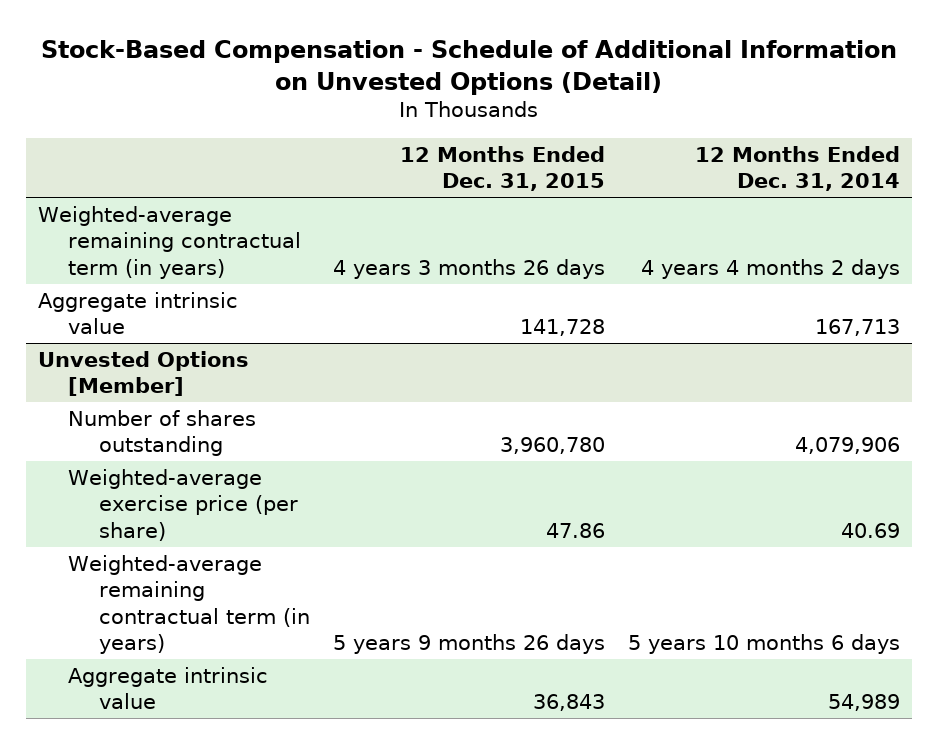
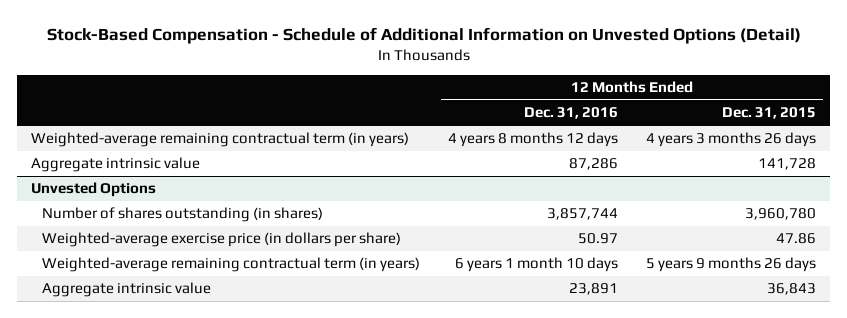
[695,145,901,192] 12 Months Ended Dec. 31, 2014 -> none
none -> [524,107,619,120] Dec. 31, 2016
[37,350,249,397] Unvested Options [Member] -> [31,182,157,198] Unvested Options
[68,409,257,457] Number of shares outstanding -> [41,207,323,223] Number of shares outstanding (in shares)
[68,468,298,541] Weighted-average exercise price (per share) -> [41,232,401,248] Weighted-average exercise price (in dollars per share)

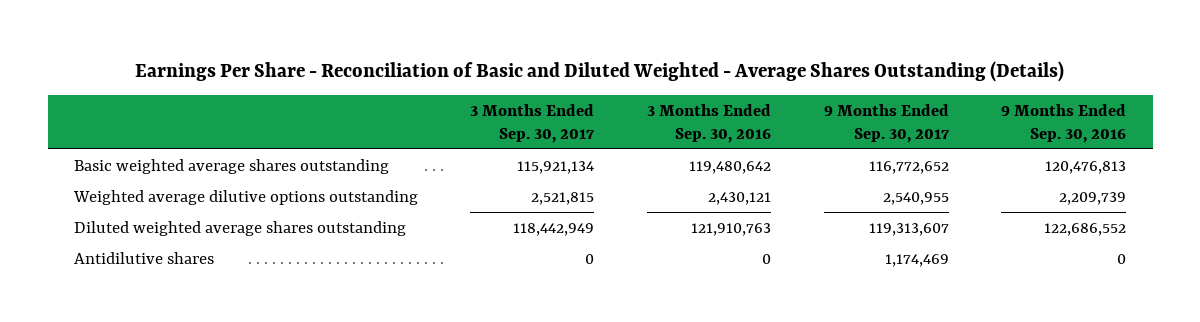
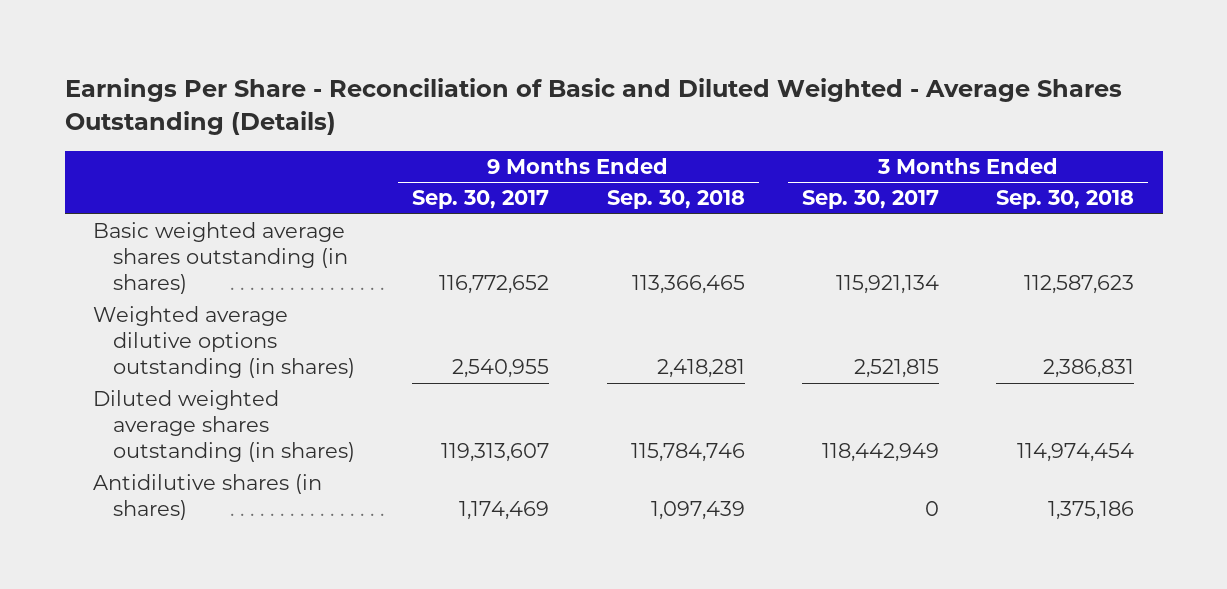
[647,103,772,143] 3 Months Ended Sep. 30, 2016 -> none
[1001,103,1127,143] 9 Months Ended Sep. 30, 2016 -> none
none -> [606,190,745,210] Sep. 30, 2018
none -> [996,190,1135,210] Sep. 30, 2018
[73,158,389,174] Basic weighted average shares outstanding -> [93,222,349,295] Basic weighted average shares outstanding (in shares)
[72,189,418,205] Weighted average dilutive options outstanding -> [93,306,356,379] Weighted average dilutive options outstanding (in shares)
[73,220,406,236] Diluted weighted average shares outstanding -> [93,390,356,463] Diluted weighted average shares outstanding (in shares)
[73,251,214,264] Antidilutive shares -> [93,474,323,521] Antidilutive shares (in shares)

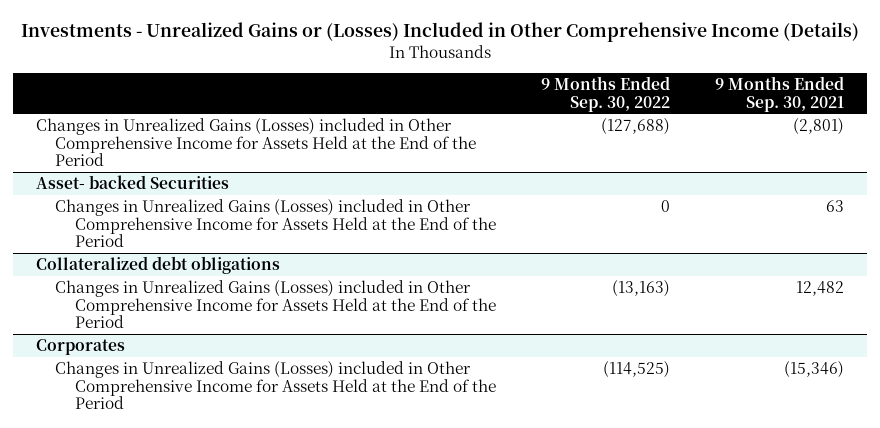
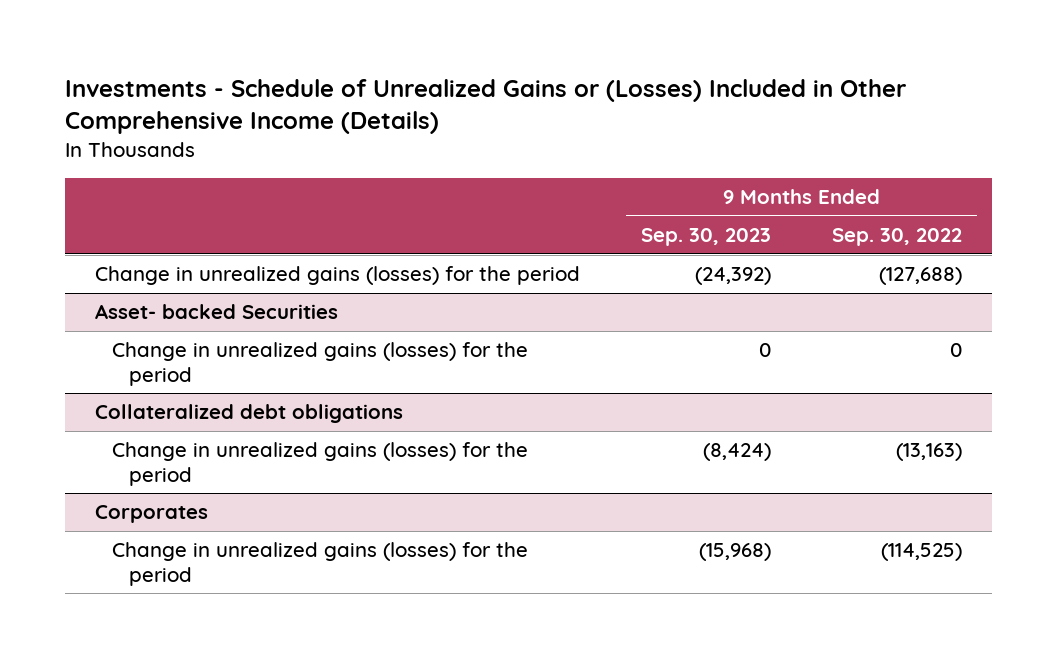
[21,22,860,43] Investments - Unrealized Gains or (Losses) Included in Other Comprehensive Income (Details) -> [64,79,906,135] Investments - Schedule of Unrealized Gains or (Losses) Included in Other Comprehensive Income (Details)
[715,75,845,112] 9 Months Ended Sep. 30, 2021 -> none
none -> [641,227,772,246] Sep. 30, 2023
[35,117,477,167] Changes in Unrealized Gains (Losses) included in Other Comprehensive Income for Assets Held at the End of the Period -> [95,266,581,286] Change in unrealized gains (losses) for the period
[55,198,496,248] Changes in Unrealized Gains (Losses) included in Other Comprehensive Income for Assets Held at the End of the Period -> [112,342,529,386] Change in unrealized gains (losses) for the period
[55,279,496,329] Changes in Unrealized Gains (Losses) included in Other Comprehensive Income for Assets Held at the End of the Period -> [112,442,529,486] Change in unrealized gains (losses) for the period
[55,360,496,410] Changes in Unrealized Gains (Losses) included in Other Comprehensive Income for Assets Held at the End of the Period -> [112,542,529,586] Change in unrealized gains (losses) for the period

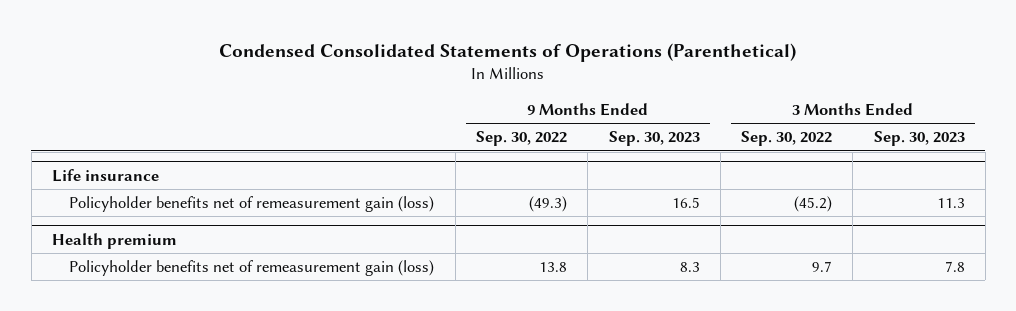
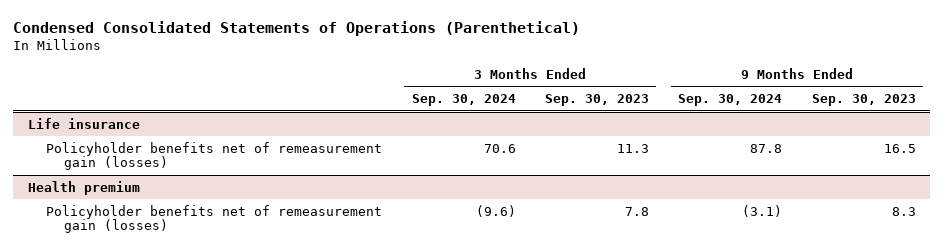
[475,131,567,147] Sep. 30, 2022 -> none
[741,131,833,147] Sep. 30, 2022 -> none
none -> [411,94,516,107] Sep. 30, 2024
none -> [678,94,783,107] Sep. 30, 2024
[69,196,435,213] Policyholder benefits net of remeasurement gain (loss) -> [46,141,383,171] Policyholder benefits net of remeasurement gain (losses)
[69,260,435,277] Policyholder benefits net of remeasurement gain (loss) -> [46,204,383,234] Policyholder benefits net of remeasurement gain (losses)

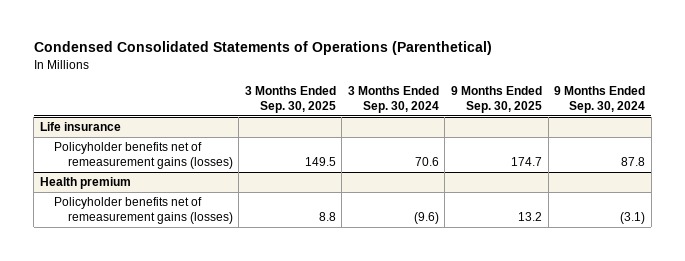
[544,94,649,107] Sep. 30, 2023 -> none
[811,94,916,107] Sep. 30, 2023 -> none
none -> [244,85,336,113] 3 Months Ended Sep. 30, 2025
none -> [451,85,543,113] 9 Months Ended Sep. 30, 2025
[46,141,383,171] Policyholder benefits net of remeasurement gain (losses) -> [53,142,233,170] Policyholder benefits net of remeasurement gains (losses)
[46,204,383,234] Policyholder benefits net of remeasurement gain (losses) -> [53,197,233,225] Policyholder benefits net of remeasurement gains (losses)

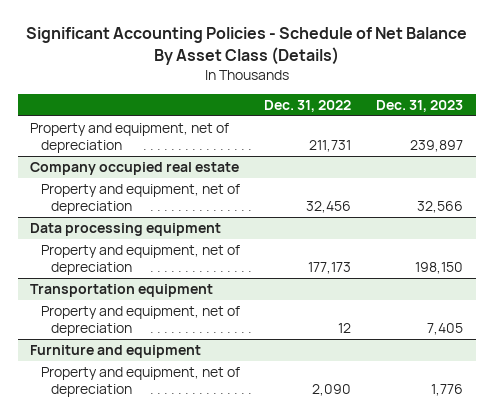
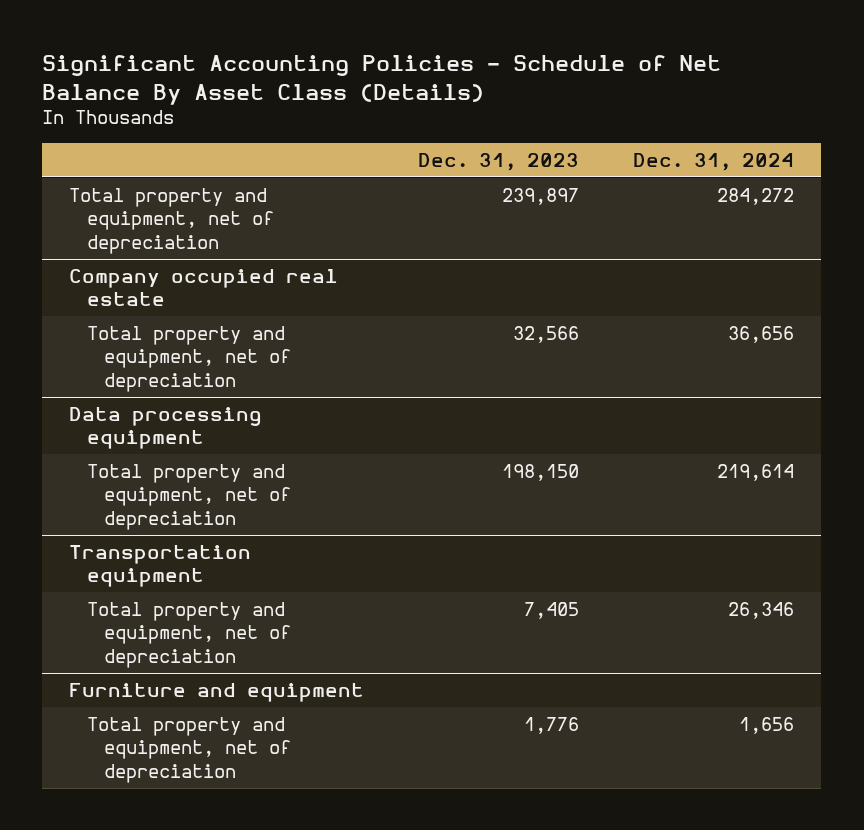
[264,99,352,112] Dec. 31, 2022 -> none
none -> [633,152,795,171] Dec. 31, 2024
[29,123,229,154] Property and equipment, net of depreciation -> [69,187,274,255] Total property and equipment, net of depreciation
[40,184,240,215] Property and equipment, net of depreciation -> [86,325,291,393] Total property and equipment, net of depreciation
[40,245,240,276] Property and equipment, net of depreciation -> [86,463,291,531] Total property and equipment, net of depreciation
[40,306,240,337] Property and equipment, net of depreciation -> [86,601,291,669] Total property and equipment, net of depreciation
[40,367,240,398] Property and equipment, net of depreciation -> [86,716,291,784] Total property and equipment, net of depreciation

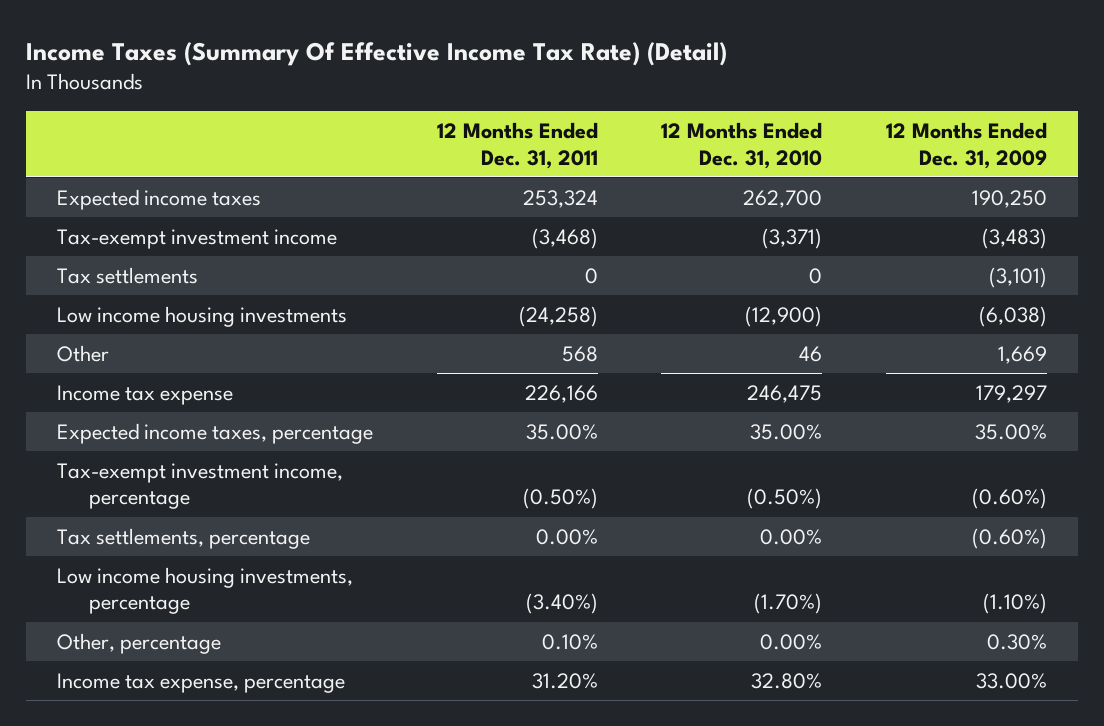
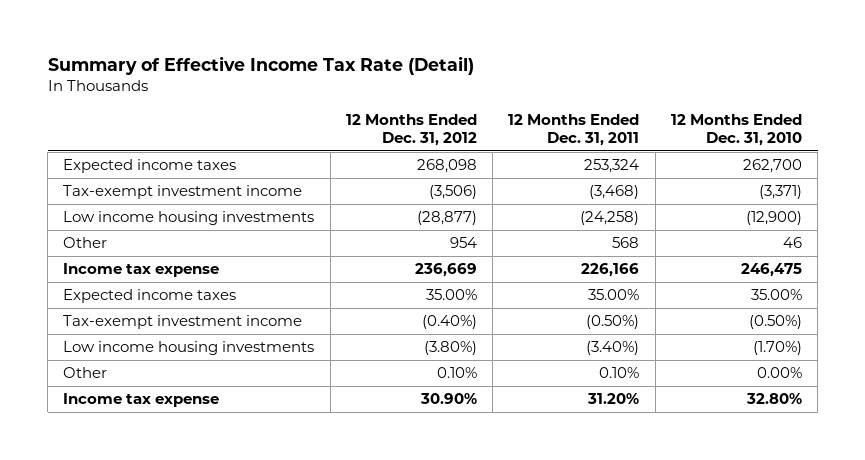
[25,41,727,66] Income Taxes (Summary Of Effective Income Tax Rate) (Detail) -> [47,56,474,76] Summary of Effective Income Tax Rate (Detail)
[885,122,1047,169] 12 Months Ended Dec. 31, 2009 -> none
none -> [345,113,477,147] 12 Months Ended Dec. 31, 2012
[57,266,199,284] Tax settlements -> none
[57,527,311,549] Tax settlements, percentage -> none
[57,422,374,444] Expected income taxes, percentage -> [63,289,237,304] Expected income taxes
[57,462,344,510] Tax-exempt investment income, percentage -> [63,315,303,330] Tax-exempt investment income
[57,566,354,615] Low income housing investments, percentage -> [63,341,315,356] Low income housing investments
[57,632,222,654] Other, percentage -> [63,367,108,379] Other
[57,672,346,693] Income tax expense, percentage -> [63,393,220,408] Income tax expense

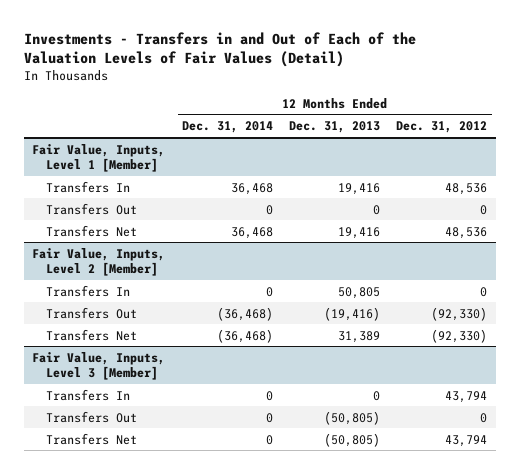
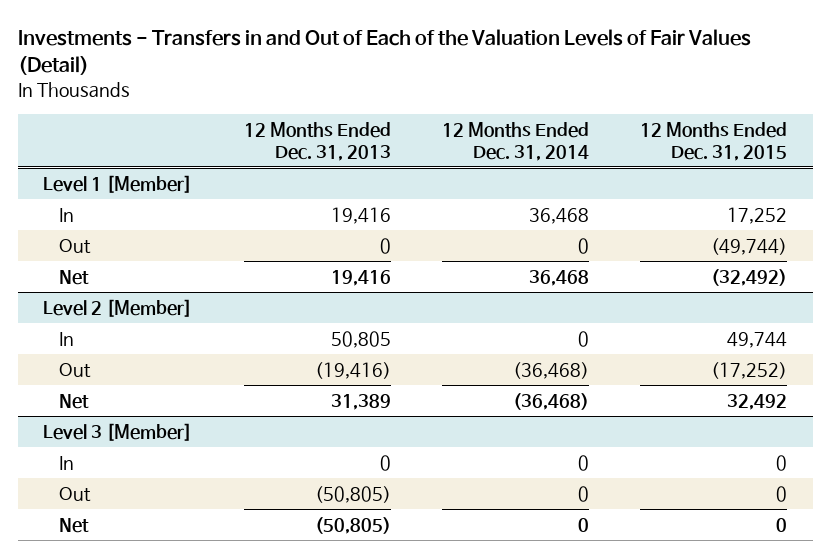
[396,121,488,134] Dec. 31, 2012 -> none
none -> [639,121,787,161] 12 Months Ended Dec. 31, 2015
[32,143,166,173] Fair Value, Inputs, Level 1 [Member] -> [43,174,193,193] Level 1 [Member]
[46,180,131,193] Transfers In -> [59,207,75,222] In
[46,202,138,215] Transfers Out -> [59,238,92,254] Out
[46,224,138,237] Transfers Net -> [59,269,90,285] Net
[32,247,166,277] Fair Value, Inputs, Level 2 [Member] -> [43,298,193,317] Level 2 [Member]
[46,284,131,297] Transfers In -> [59,331,75,346] In
[46,306,138,319] Transfers Out -> [59,362,92,378] Out
[46,328,138,341] Transfers Net -> [59,393,90,409] Net
[32,351,166,381] Fair Value, Inputs, Level 3 [Member] -> [43,422,193,441] Level 3 [Member]
[46,388,131,401] Transfers In -> [59,455,75,470] In
[46,410,138,423] Transfers Out -> [59,486,92,502] Out
[46,432,138,445] Transfers Net -> [59,517,90,533] Net

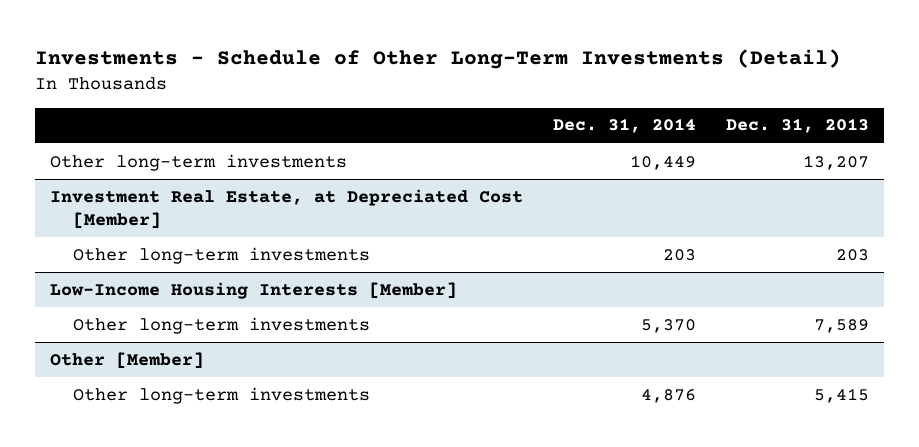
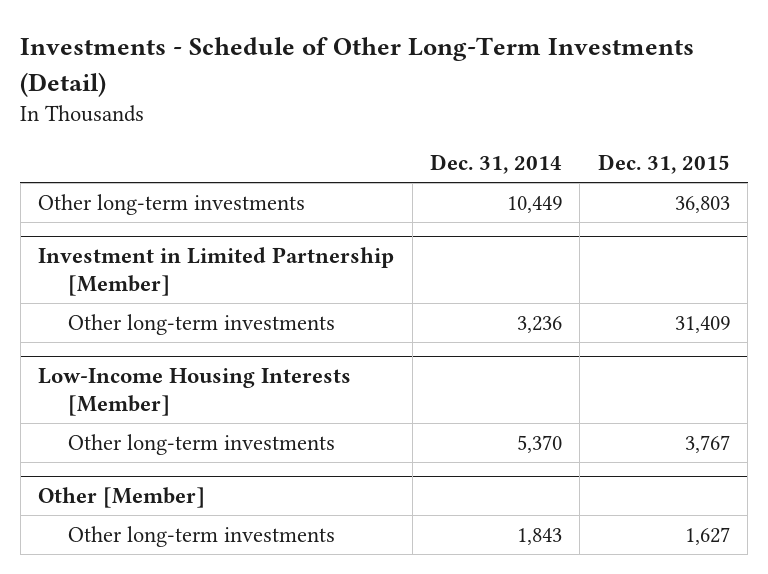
[726,118,870,134] Dec. 31, 2013 -> none
none -> [597,154,730,175] Dec. 31, 2015
[49,188,523,229] Investment Real Estate, at Depreciated Cost [Member] -> none
none -> [38,246,395,296] Investment in Limited Partnership [Member]
[663,248,697,261] 203 -> [516,315,562,333] 3,236
[641,388,697,403] 4,876 -> [516,527,562,545] 1,843

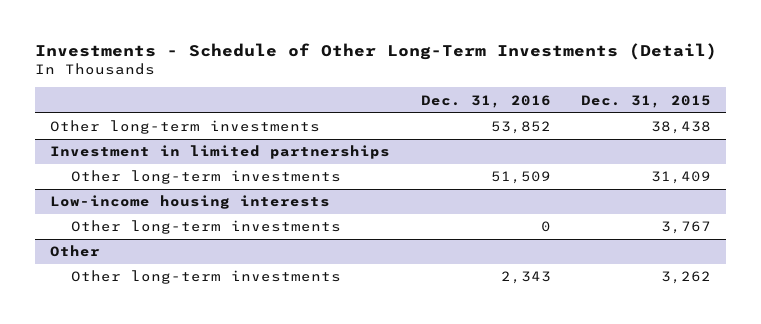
[429,154,562,175] Dec. 31, 2014 -> none
none -> [420,94,551,108] Dec. 31, 2016
[674,195,730,213] 36,803 -> [650,121,711,135] 38,438
[38,246,395,296] Investment in Limited Partnership [Member] -> [50,145,391,160] Investment in limited partnerships
[38,367,352,416] Low-Income Housing Interests [Member] -> [50,195,331,210] Low-income housing interests
[38,486,206,508] Other [Member] -> [50,245,101,258] Other
[684,526,730,545] 1,627 -> [660,271,711,285] 3,262

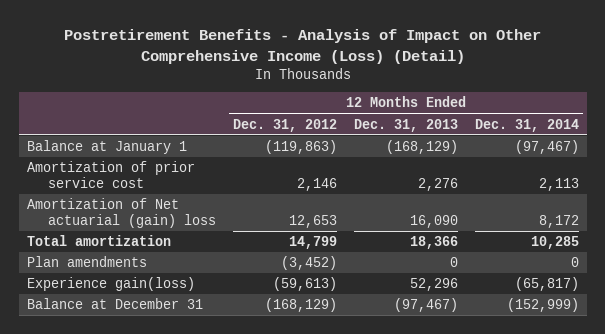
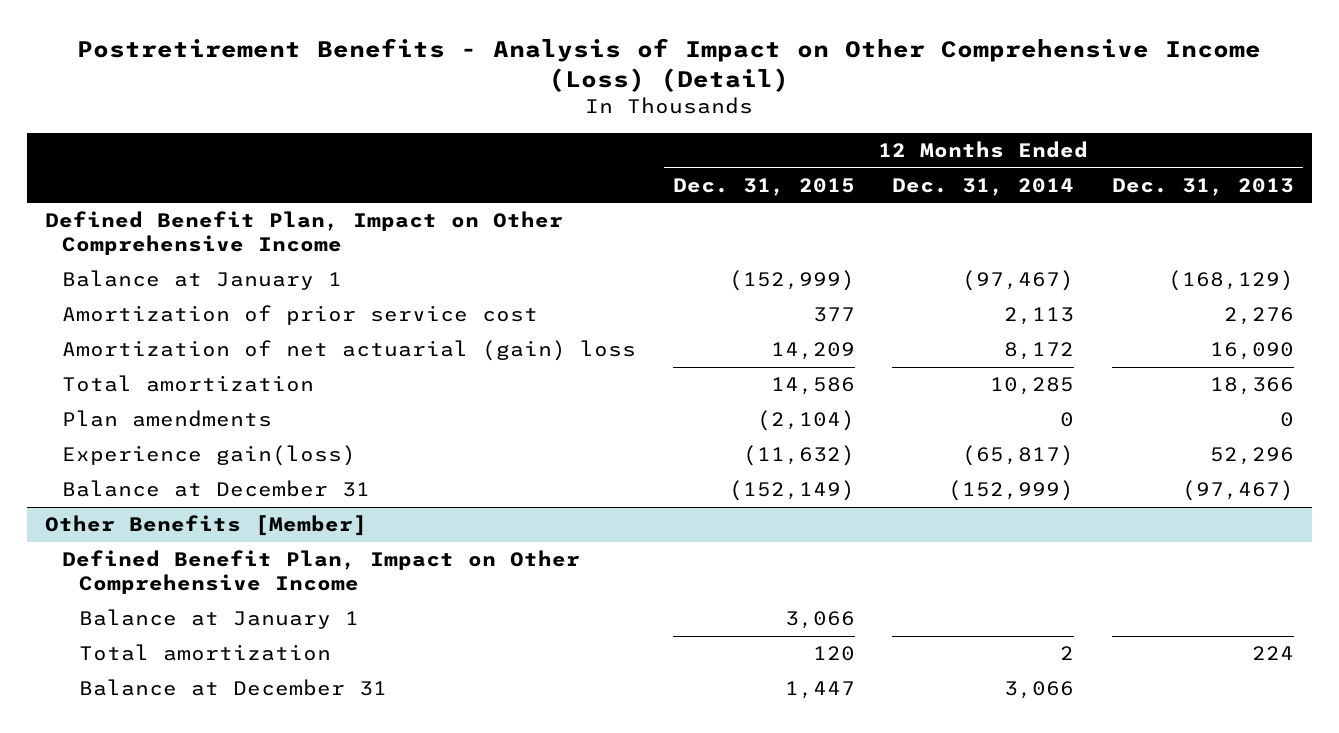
[233,118,338,132] Dec. 31, 2012 -> none
none -> [673,177,856,196] Dec. 31, 2015
none -> [45,211,564,256] Defined Benefit Plan, Impact on Other Comprehensive Income
[26,198,217,228] Amortization of Net actuarial (gain) loss -> [62,340,637,362] Amortization of net actuarial (gain) loss
none -> [45,515,368,537] Other Benefits [Member]
none -> [62,550,581,595] Defined Benefit Plan, Impact on Other Comprehensive Income
none -> [79,609,360,630] Balance at January 1
none -> [79,644,332,662] Total amortization
none -> [79,679,388,697] Balance at December 31

